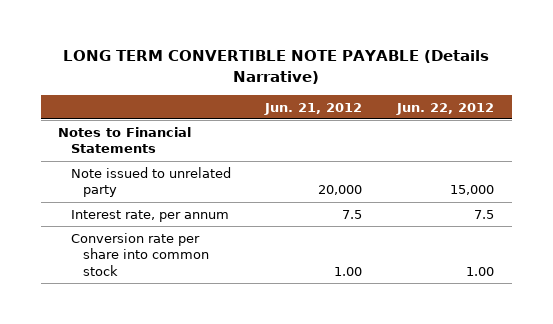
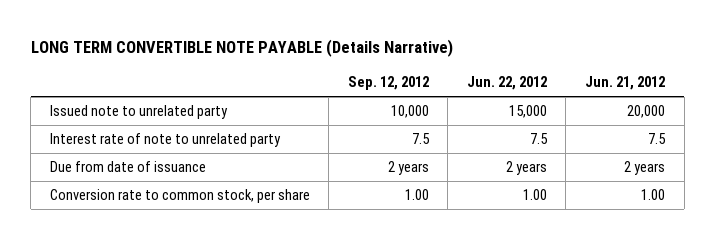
none -> [347,75,429,90] Sep. 12, 2012
[58,126,192,154] Notes to Financial Statements -> none
[70,166,231,198] Note issued to unrelated party -> [49,105,228,120] Issued note to unrelated party
[70,209,229,222] Interest rate, per annum -> [49,133,281,148] Interest rate of note to unrelated party
none -> [49,161,206,173] Due from date of issuance
[70,232,209,276] Conversion rate per share into common stock -> [49,189,310,204] Conversion rate to common stock, per share

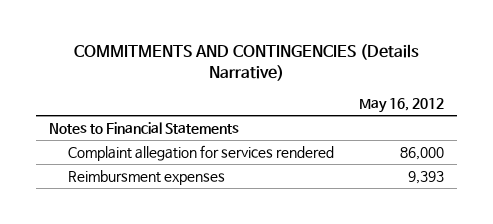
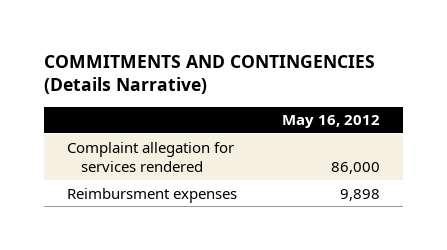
[49,121,240,134] Notes to Financial Statements -> none
[408,170,445,184] 9,393 -> [340,188,381,201] 9,898

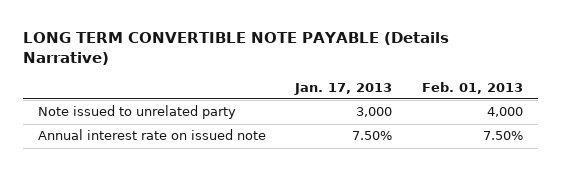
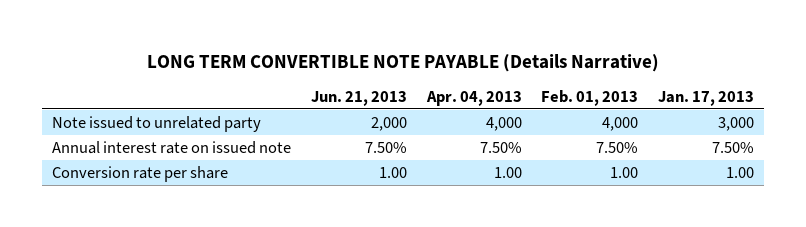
none -> [310,90,407,106] Jun. 21, 2013
none -> [425,90,522,106] Apr. 04, 2013
none -> [52,165,229,182] Conversion rate per share

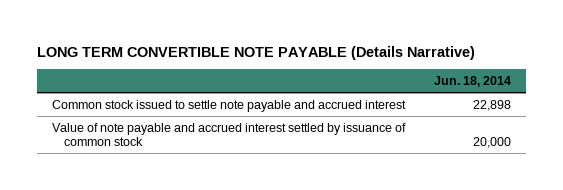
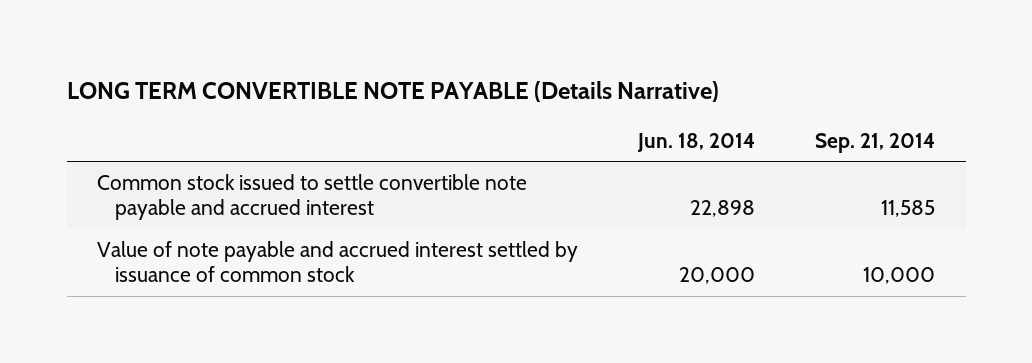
none -> [815,133,936,154] Sep. 21, 2014
[51,99,406,112] Common stock issued to settle note payable and accrued interest -> [96,174,527,221] Common stock issued to settle convertible note payable and accrued interest

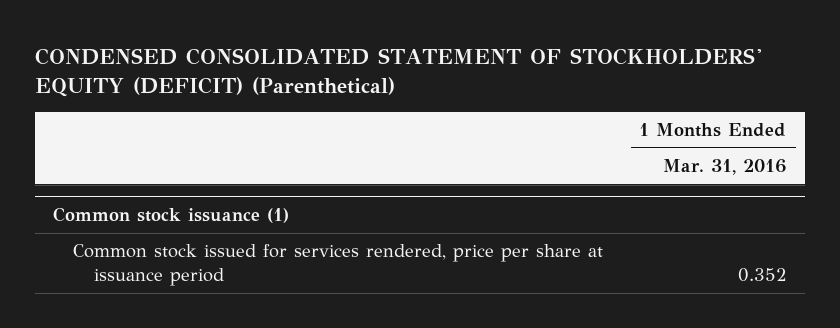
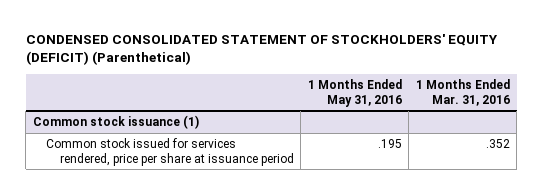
none -> [307,79,402,107] 1 Months Ended May 31, 2016
[737,268,787,283] 0.352 -> [485,139,510,149] .352

